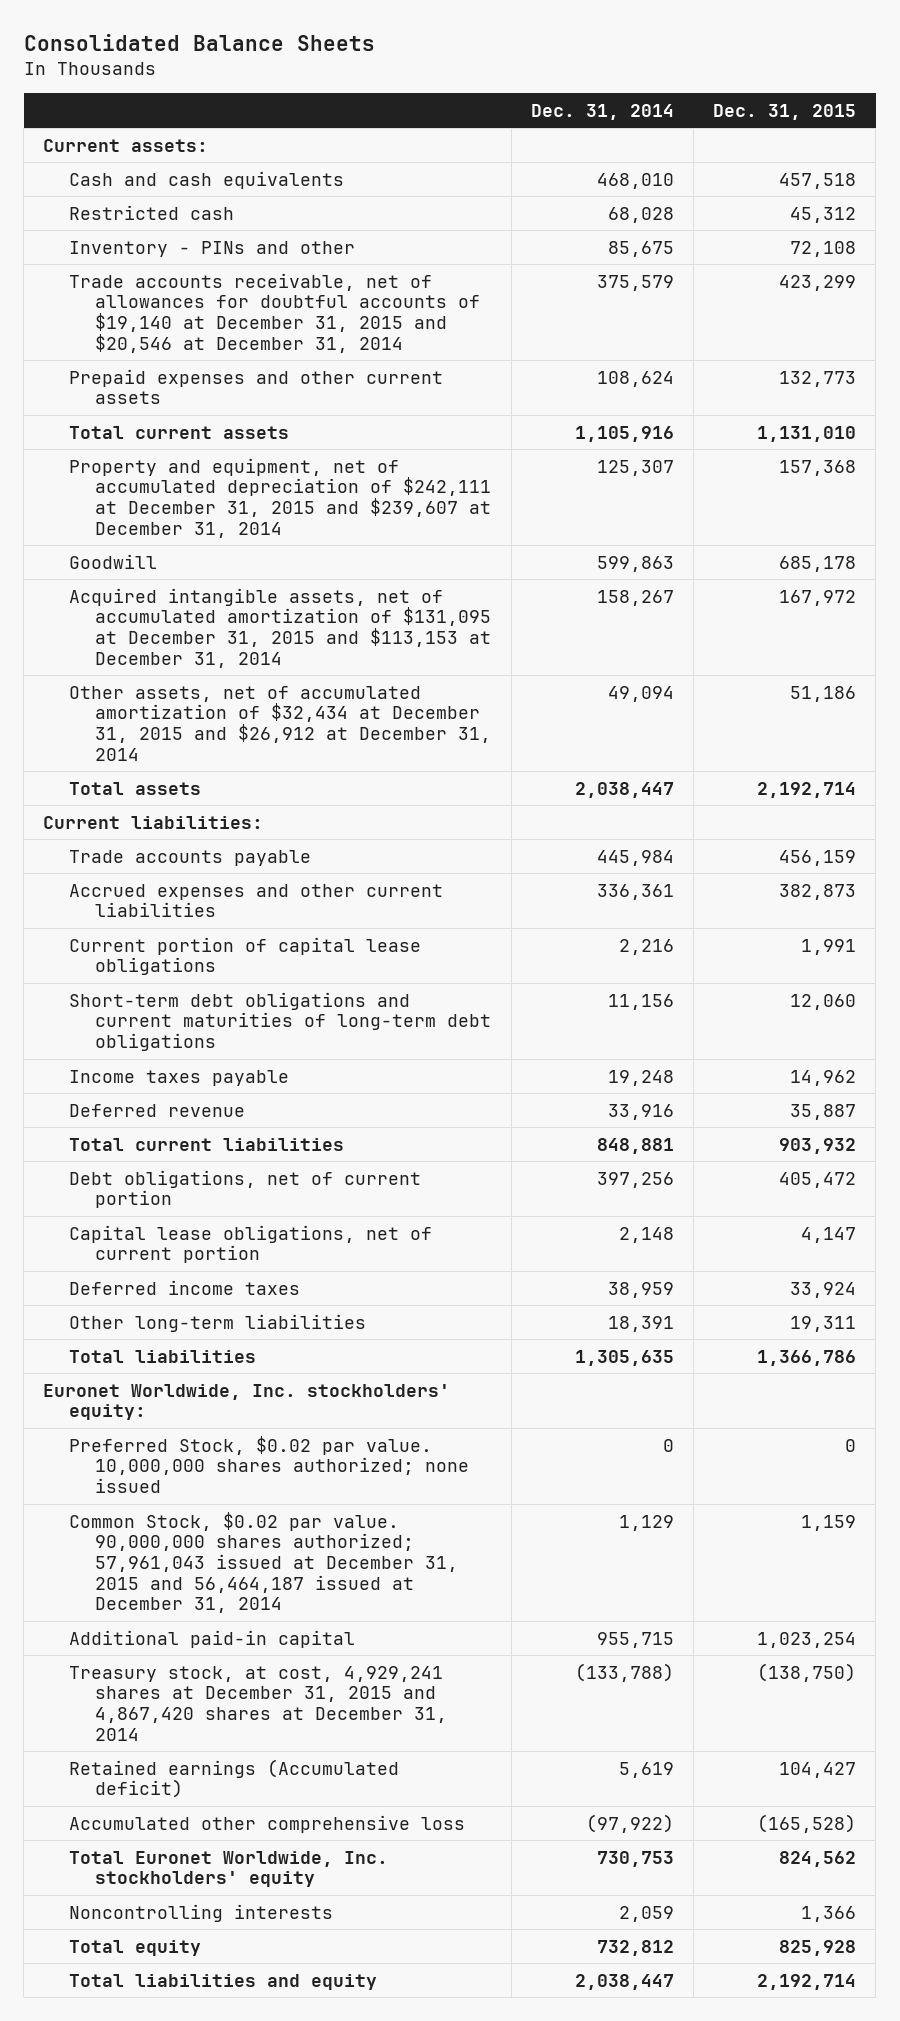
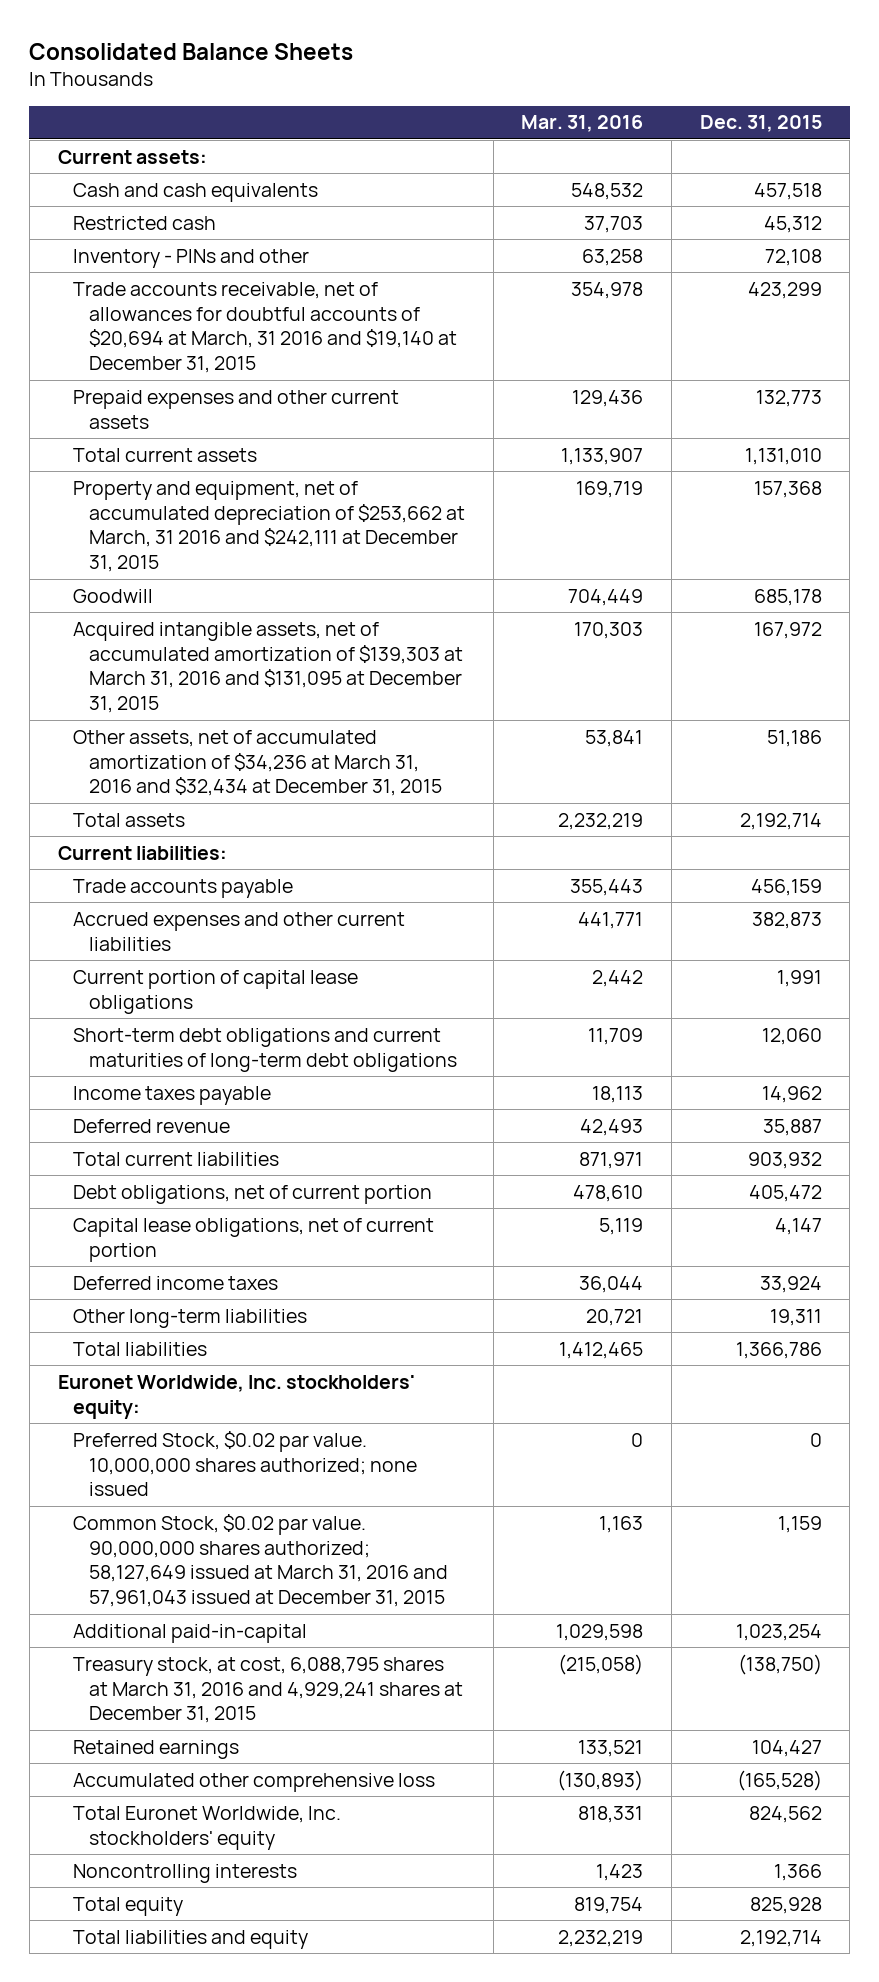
[530,103,674,120] Dec. 31, 2014 -> none
none -> [521,115,644,133] Mar. 31, 2016
[69,272,481,353] Trade accounts receivable, net of allowances for doubtful accounts of $19,140 at December 31, 2015 and $20,546 at December 31, 2014 -> [73,281,458,374] Trade accounts receivable, net of allowances for doubtful accounts of $20,694 at March, 31 2016 and $19,140 at December 31, 2015
[69,457,492,538] Property and equipment, net of accumulated depreciation of $242,111 at December 31, 2015 and $239,607 at December 31, 2014 -> [73,480,466,573] Property and equipment, net of accumulated depreciation of $253,662 at March, 31 2016 and $242,111 at December 31, 2015
[69,587,492,668] Acquired intangible assets, net of accumulated amortization of $131,095 at December 31, 2015 and $113,153 at December 31, 2014 -> [73,621,464,714] Acquired intangible assets, net of accumulated amortization of $139,303 at March 31, 2016 and $131,095 at December 31, 2015
[69,685,492,761] Other assets, net of accumulated amortization of $32,434 at December 31, 2015 and $26,912 at December 31, 2014 -> [73,729,443,797] Other assets, net of accumulated amortization of $34,236 at March 31, 2016 and $32,434 at December 31, 2015
[69,1511,459,1614] Common Stock, $0.02 par value. 90,000,000 shares authorized; 57,961,043 issued at December 31, 2015 and 56,464,187 issued at December 31, 2014 -> [73,1513,449,1608] Common Stock, $0.02 par value. 90,000,000 shares authorized; 58,127,649 issued at March 31, 2016 and 57,961,043 issued at December 31, 2015
[69,1629,356,1648] Additional paid-in capital -> [73,1623,308,1643] Additional paid-in-capital
[69,1665,448,1741] Treasury stock, at cost, 4,929,241 shares at December 31, 2015 and 4,867,420 shares at December 31, 2014 -> [73,1656,464,1724] Treasury stock, at cost, 6,088,795 shares at March 31, 2016 and 4,929,241 shares at December 31, 2015
[69,1758,400,1799] Retained earnings (Accumulated deficit) -> [73,1739,240,1759] Retained earnings

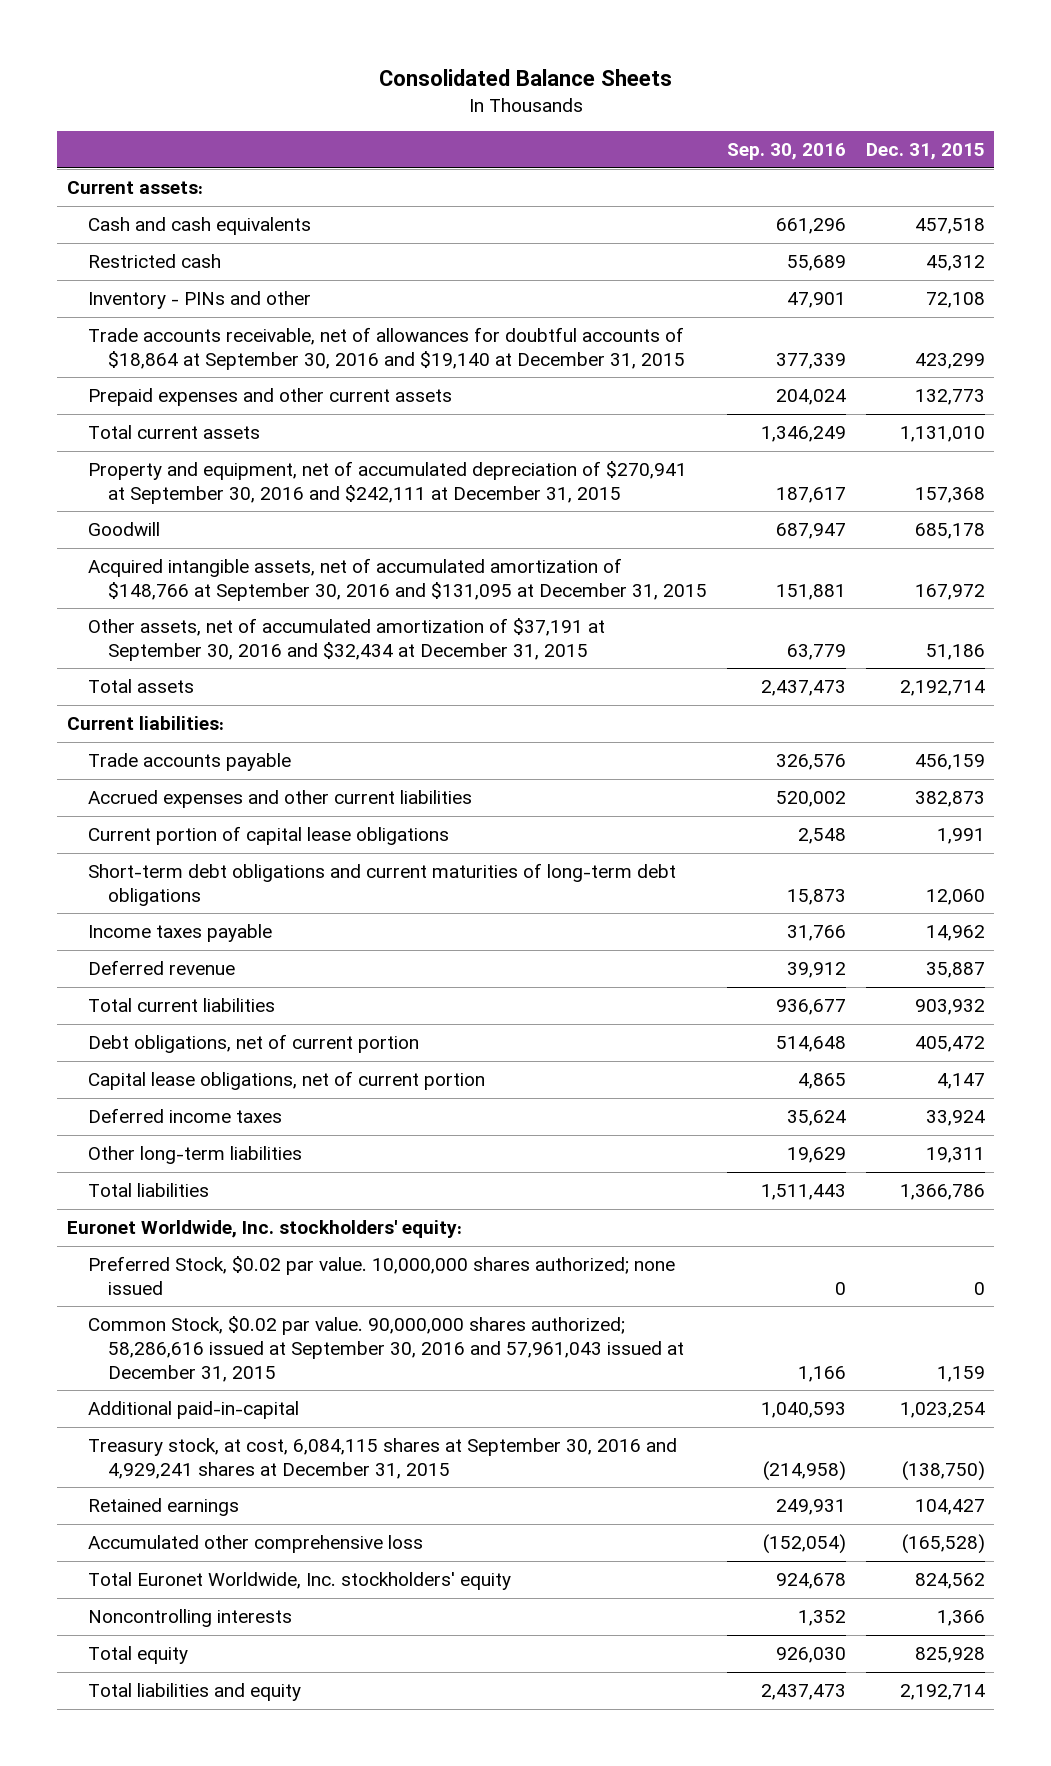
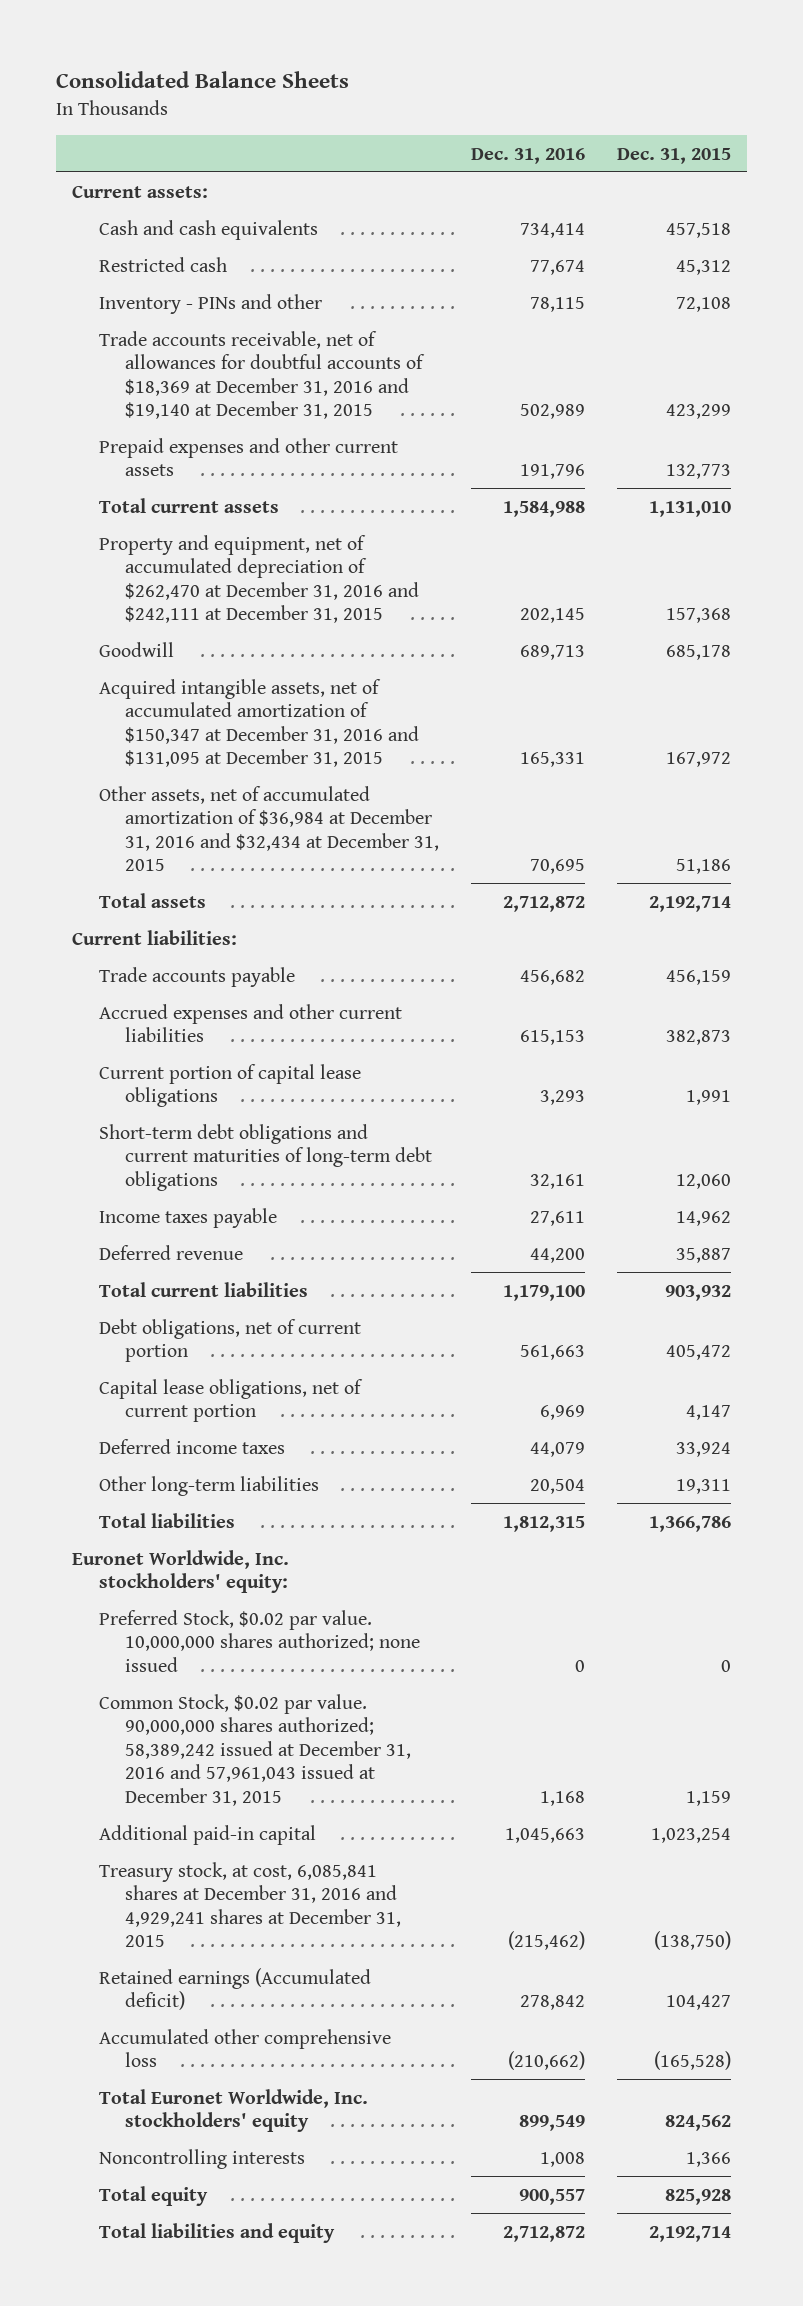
[727,143,847,161] Sep. 30, 2016 -> none
none -> [471,147,586,164] Dec. 31, 2016
[87,327,686,370] Trade accounts receivable, net of allowances for doubtful accounts of $18,864 at September 30, 2016 and $19,140 at December 31, 2015 -> [98,330,426,420] Trade accounts receivable, net of allowances for doubtful accounts of $18,369 at December 31, 2016 and $19,140 at December 31, 2015
[87,461,687,504] Property and equipment, net of accumulated depreciation of $270,941 at September 30, 2016 and $242,111 at December 31, 2015 -> [98,534,420,624] Property and equipment, net of accumulated depreciation of $262,470 at December 31, 2016 and $242,111 at December 31, 2015
[87,558,708,601] Acquired intangible assets, net of accumulated amortization of $148,766 at September 30, 2016 and $131,095 at December 31, 2015 -> [98,678,420,768] Acquired intangible assets, net of accumulated amortization of $150,347 at December 31, 2016 and $131,095 at December 31, 2015
[87,618,605,661] Other assets, net of accumulated amortization of $37,191 at September 30, 2016 and $32,434 at December 31, 2015 -> [98,785,440,872] Other assets, net of accumulated amortization of $36,984 at December 31, 2016 and $32,434 at December 31, 2015
[87,1316,685,1382] Common Stock, $0.02 par value. 90,000,000 shares authorized; 58,286,616 issued at September 30, 2016 and 57,961,043 issued at December 31, 2015 -> [98,1693,412,1806] Common Stock, $0.02 par value. 90,000,000 shares authorized; 58,389,242 issued at December 31, 2016 and 57,961,043 issued at December 31, 2015
[87,1401,299,1420] Additional paid-in-capital -> [98,1824,316,1845] Additional paid-in capital
[87,1438,677,1479] Treasury stock, at cost, 6,084,115 shares at September 30, 2016 and 4,929,241 shares at December 31, 2015 -> [98,1861,402,1948] Treasury stock, at cost, 6,085,841 shares at December 31, 2016 and 4,929,241 shares at December 31, 2015
[87,1498,239,1517] Retained earnings -> [98,1967,371,2011] Retained earnings (Accumulated deficit)

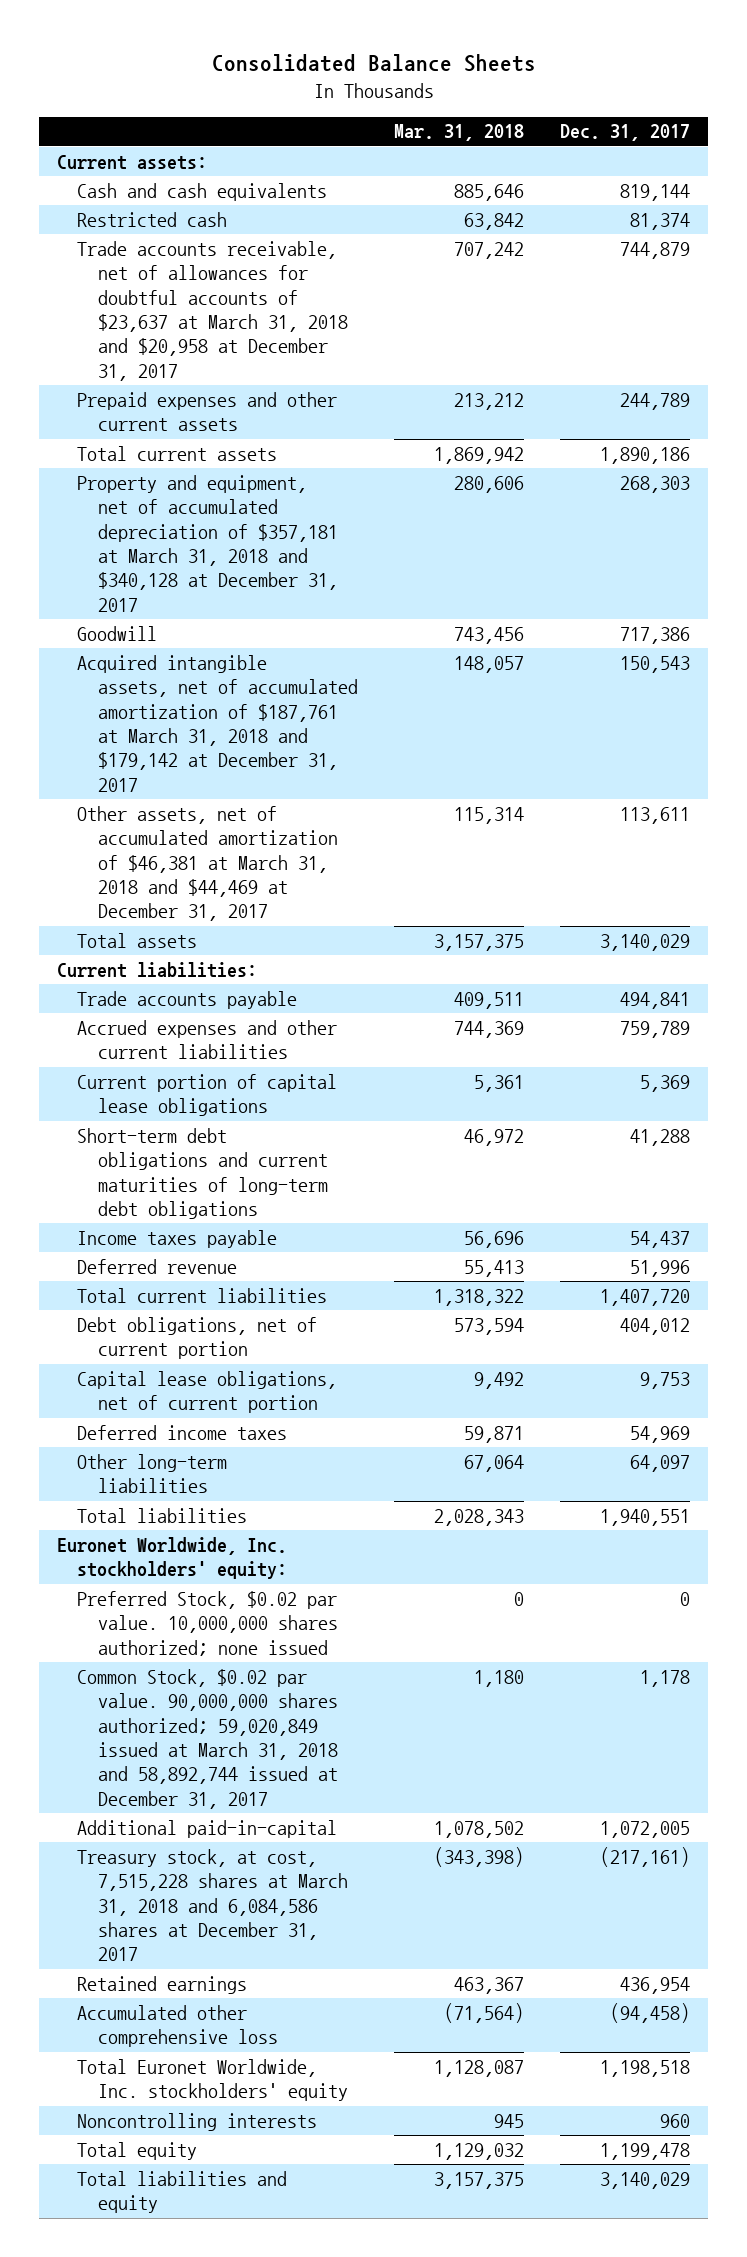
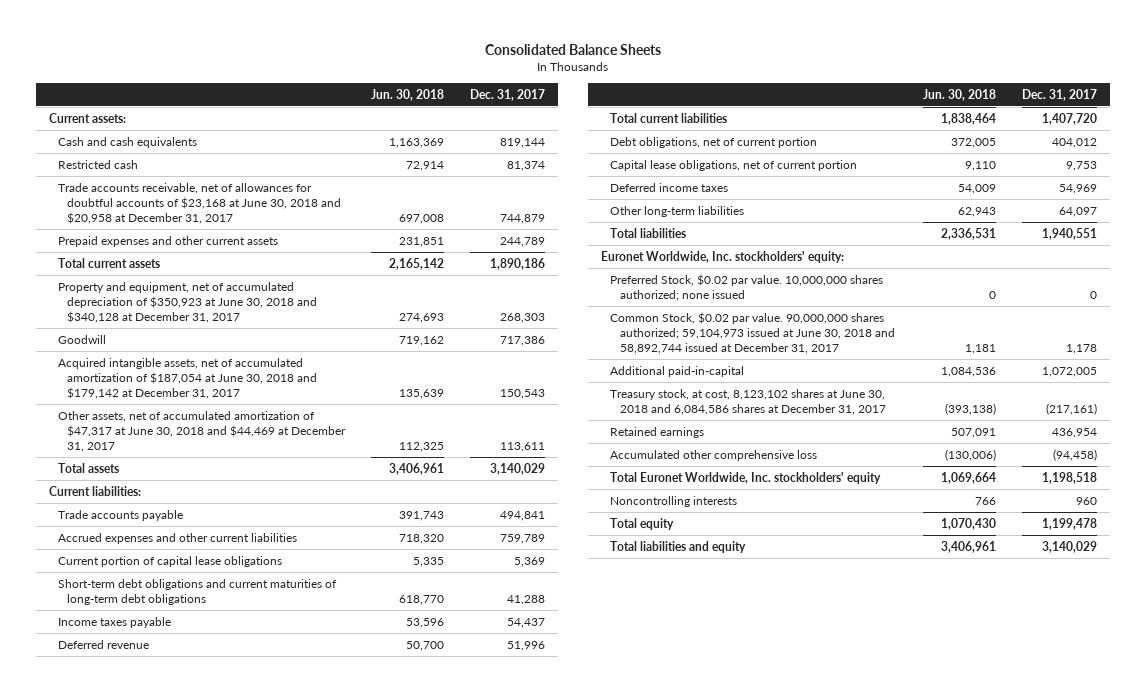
[393,124,524,142] Mar. 31, 2018 -> none
none -> [371,88,445,101] Jun. 30, 2018
[77,240,348,381] Trade accounts receivable, net of allowances for doubtful accounts of $23,637 at March 31, 2018 and $20,958 at December 31, 2017 -> [58,182,342,225] Trade accounts receivable, net of allowances for doubtful accounts of $23,168 at June 30, 2018 and $20,958 at December 31, 2017
[77,474,338,612] Property and equipment, net of accumulated depreciation of $357,181 at March 31, 2018 and $340,128 at December 31, 2017 -> [58,281,318,324] Property and equipment, net of accumulated depreciation of $350,923 at June 30, 2018 and $340,128 at December 31, 2017
[77,654,358,792] Acquired intangible assets, net of accumulated amortization of $187,761 at March 31, 2018 and $179,142 at December 31, 2017 -> [58,357,318,400] Acquired intangible assets, net of accumulated amortization of $187,054 at June 30, 2018 and $179,142 at December 31, 2017
[77,805,338,922] Other assets, net of accumulated amortization of $46,381 at March 31, 2018 and $44,469 at December 31, 2017 -> [58,410,347,453] Other assets, net of accumulated amortization of $47,317 at June 30, 2018 and $44,469 at December 31, 2017
[77,1668,338,1809] Common Stock, $0.02 par value. 90,000,000 shares authorized; 59,020,849 issued at March 31, 2018 and 58,892,744 issued at December 31, 2017 -> [610,311,895,355] Common Stock, $0.02 par value. 90,000,000 shares authorized; 59,104,973 issued at June 30, 2018 and 58,892,744 issued at December 31, 2017
[77,1848,348,1962] Treasury stock, at cost, 7,515,228 shares at March 31, 2018 and 6,084,586 shares at December 31, 2017 -> [610,388,886,415] Treasury stock, at cost, 8,123,102 shares at June 30, 2018 and 6,084,586 shares at December 31, 2017

